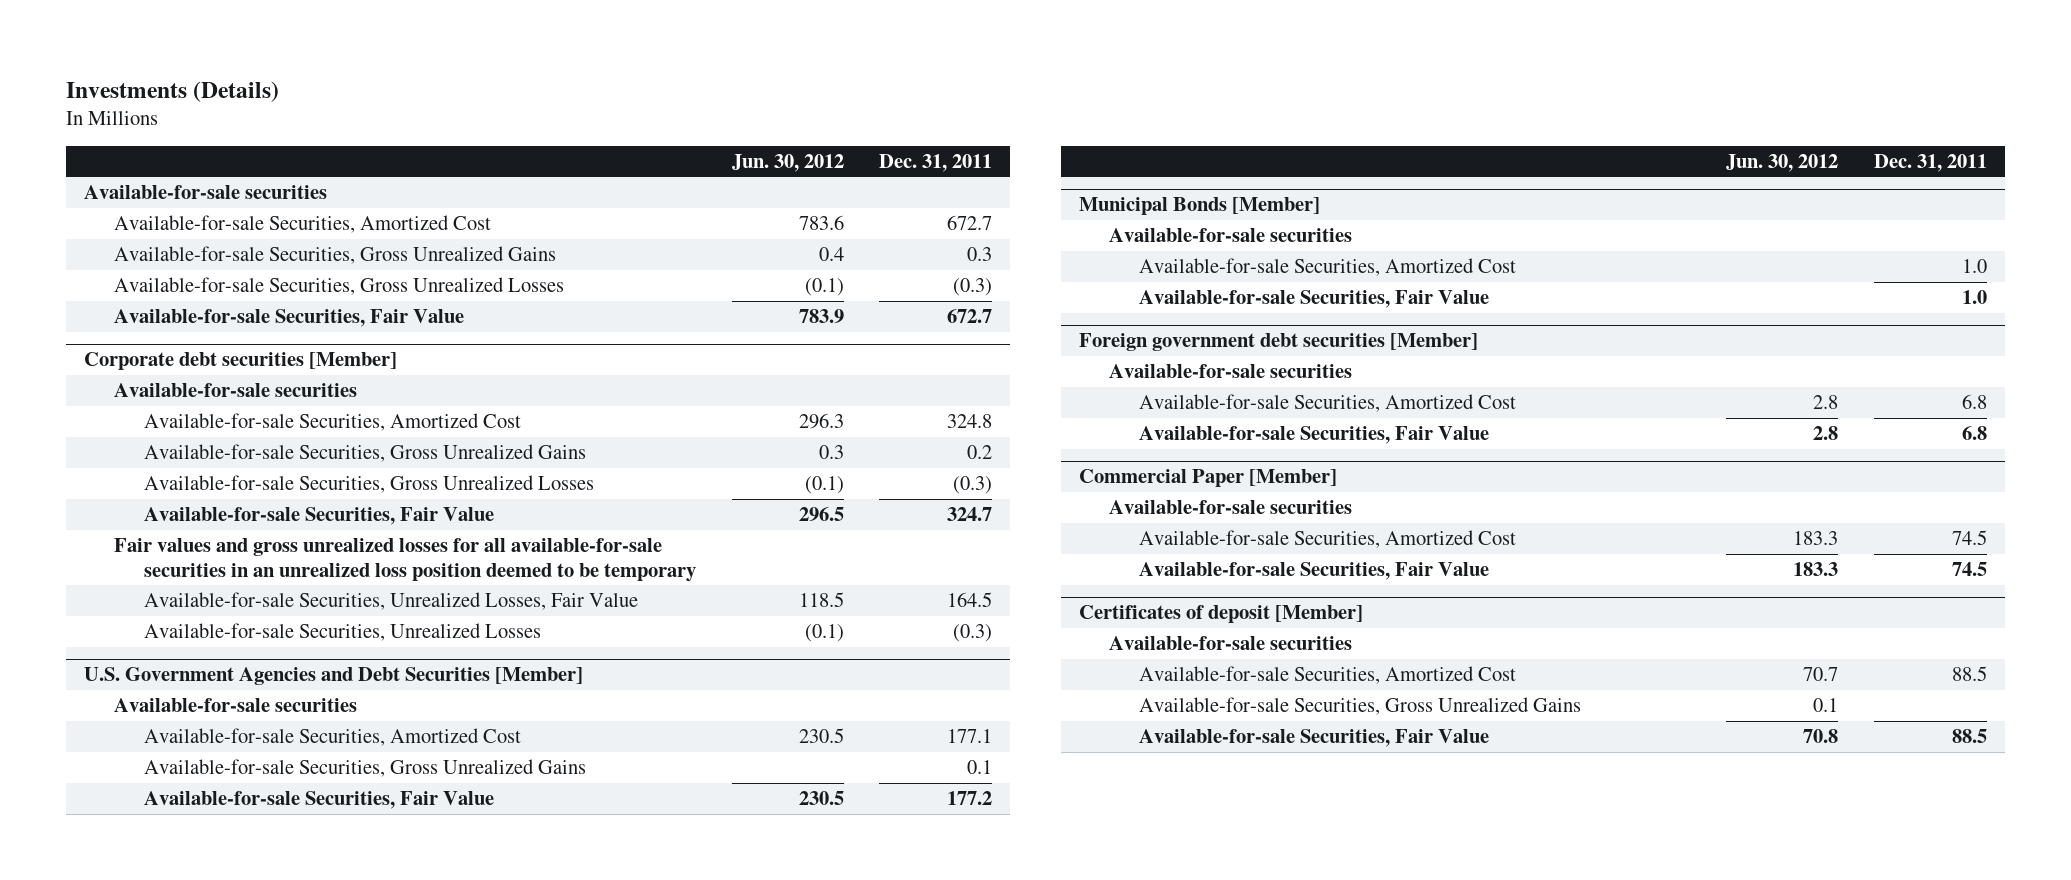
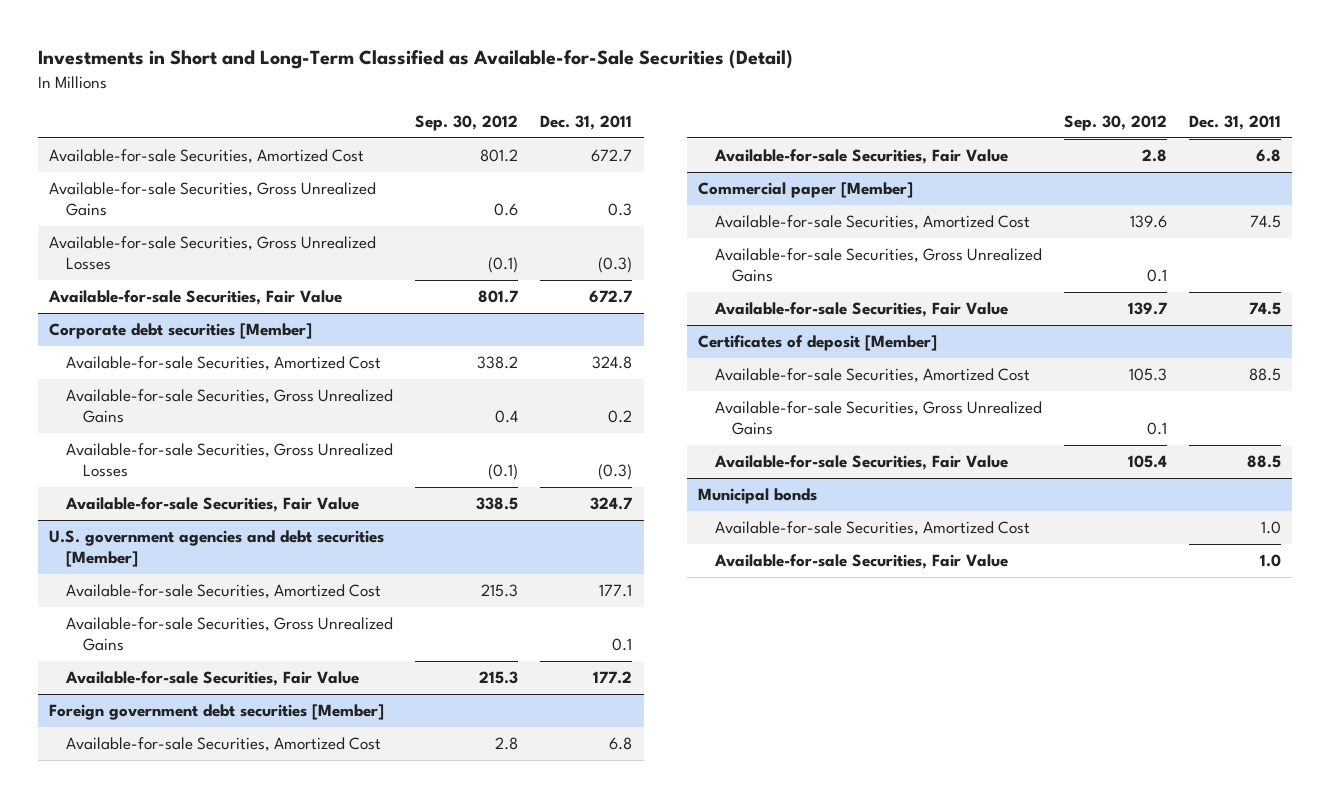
[66,80,280,102] Investments (Details) -> [37,50,793,70] Investments in Short and Long-Term Classified as Available-for-Sale Securities (Detail)
[731,153,844,172] Jun. 30, 2012 -> none
none -> [415,114,519,131] Sep. 30, 2012
[83,185,327,200] Available-for-sale securities -> none
[113,383,357,398] Available-for-sale securities -> none
[113,538,696,582] Fair values and gross unrealized losses for all available-for-sale securities in an unrealized loss position deemed to be temporary -> none
[143,592,638,611] Available-for-sale Securities, Unrealized Losses, Fair Value -> none
[143,623,541,642] Available-for-sale Securities, Unrealized Losses -> none
[113,698,357,713] Available-for-sale securities -> none
[83,667,583,686] U.S. Government Agencies and Debt Securities [Member] -> [48,530,384,568] U.S. government agencies and debt securities [Member]
[1078,197,1320,216] Municipal Bonds [Member] -> none
[1108,228,1352,243] Available-for-sale securities -> none
[1138,258,1516,277] Available-for-sale Securities, Amortized Cost -> none
[1138,290,1489,309] Available-for-sale Securities, Fair Value -> none
[1108,364,1352,379] Available-for-sale securities -> none
[1108,500,1352,515] Available-for-sale securities -> none
[1078,469,1337,488] Commercial Paper [Member] -> [697,182,913,199] Commercial paper [Member]
none -> [714,248,1042,283] Available-for-sale Securities, Gross Unrealized Gains
[1108,636,1352,651] Available-for-sale securities -> none
none -> [697,488,817,505] Municipal bonds
none -> [714,521,1030,537] Available-for-sale Securities, Amortized Cost
none -> [713,554,1008,570] Available-for-sale Securities, Fair Value

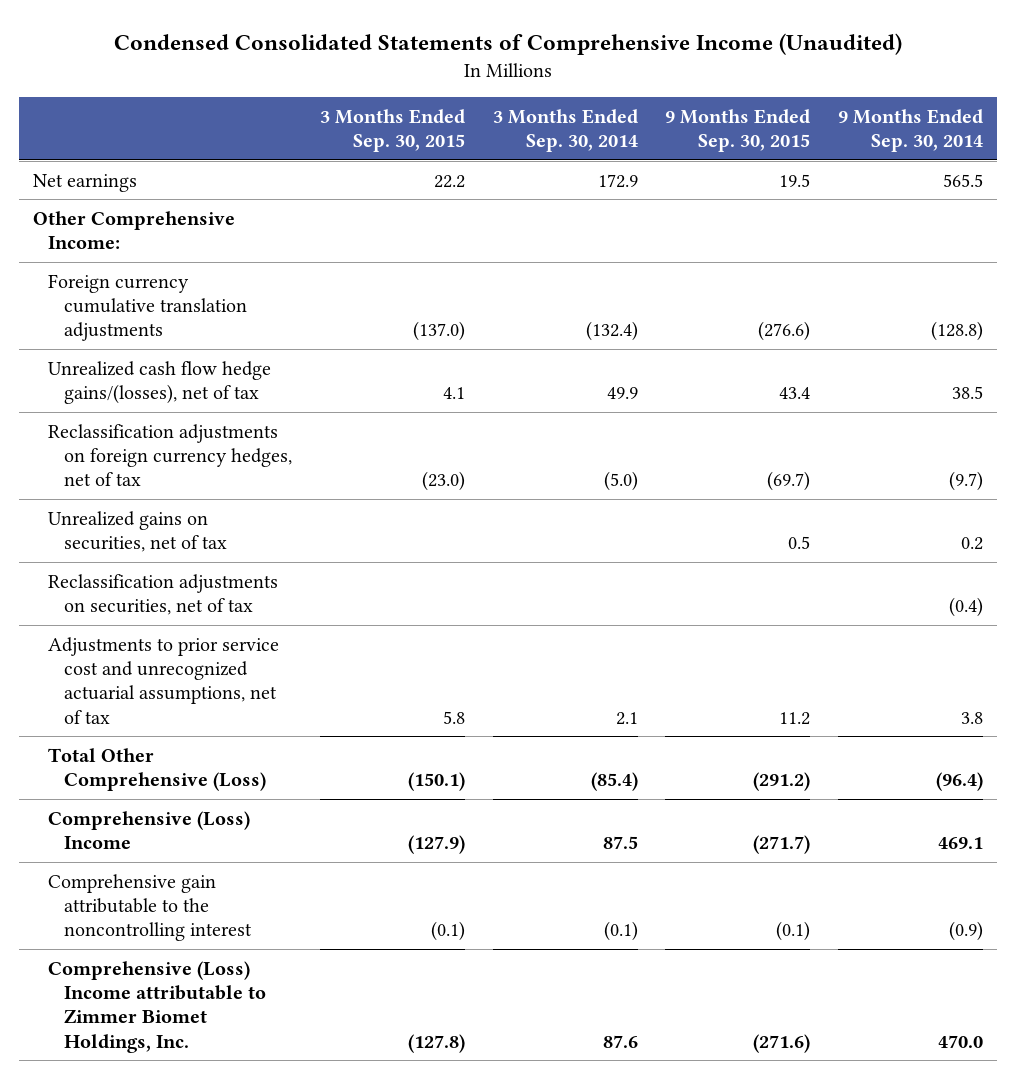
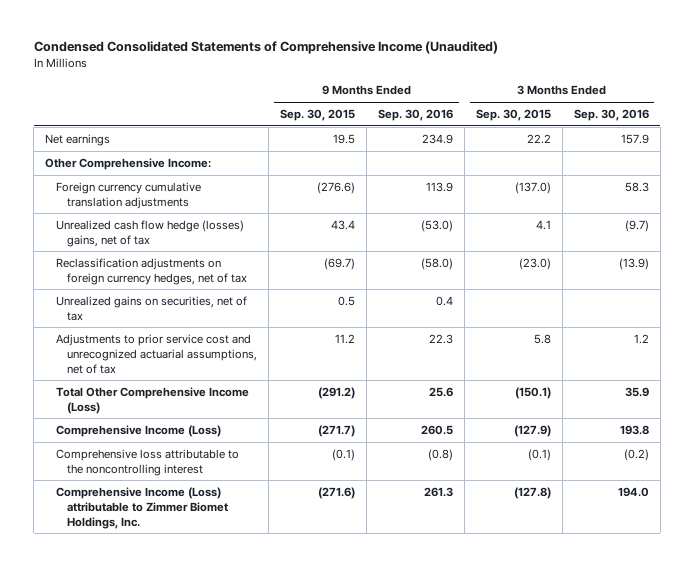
[492,108,638,153] 3 Months Ended Sep. 30, 2014 -> none
[837,108,983,153] 9 Months Ended Sep. 30, 2014 -> none
none -> [378,108,454,121] Sep. 30, 2016
none -> [573,108,649,121] Sep. 30, 2016
[48,360,272,404] Unrealized cash flow hedge gains/(losses), net of tax -> [56,219,245,247] Unrealized cash flow hedge (losses) gains, net of tax
[48,573,279,615] Reclassification adjustments on securities, net of tax -> none
[48,747,267,791] Total Other Comprehensive (Loss) -> [56,386,250,414] Total Other Comprehensive Income (Loss)
[48,810,251,849] Comprehensive (Loss) Income -> [56,424,222,437] Comprehensive Income (Loss)
[48,873,253,942] Comprehensive gain attributable to the noncontrolling interest -> [56,448,240,476] Comprehensive loss attributable to the noncontrolling interest
[48,960,267,1053] Comprehensive (Loss) Income attributable to Zimmer Biomet Holdings, Inc. -> [56,486,229,529] Comprehensive Income (Loss) attributable to Zimmer Biomet Holdings, Inc.

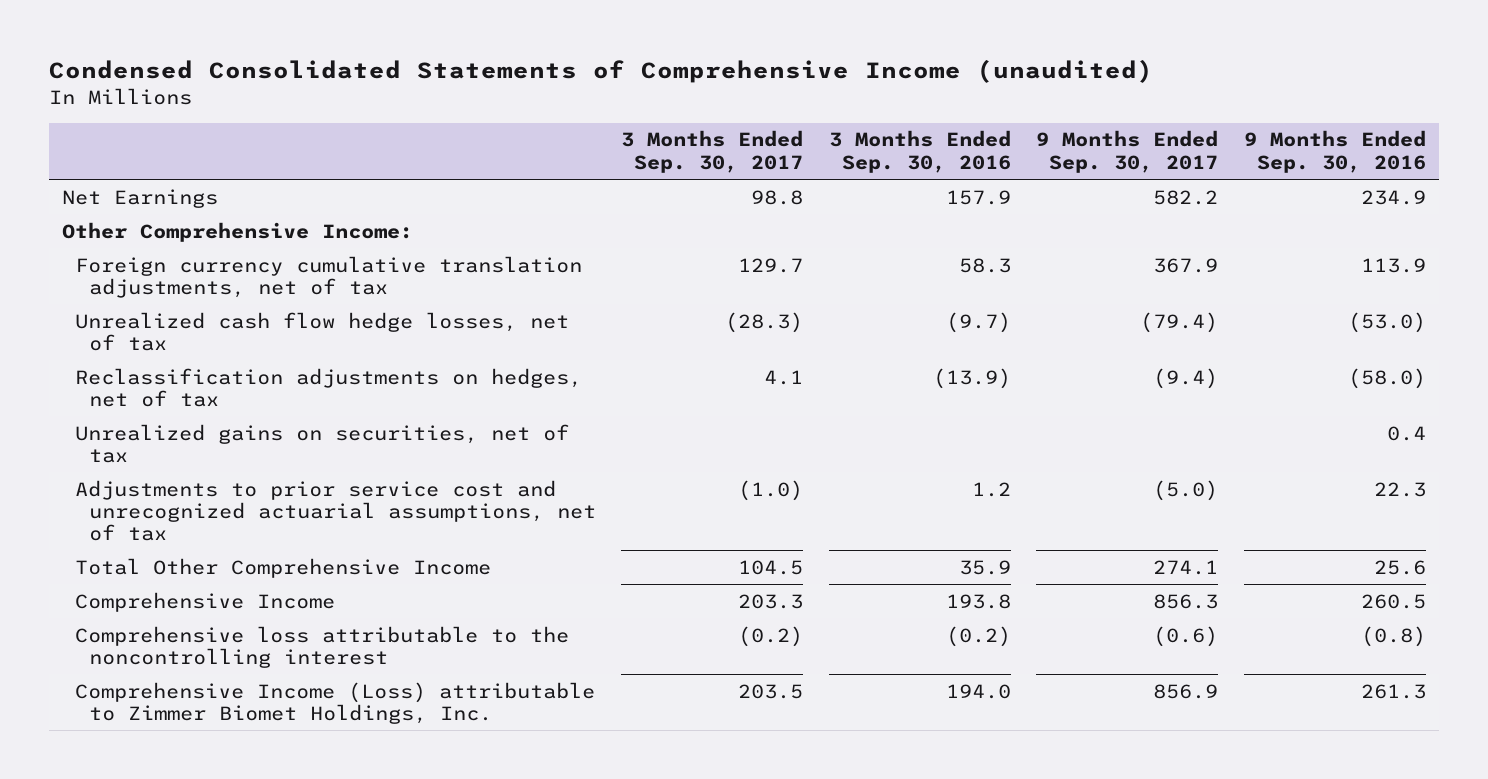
[33,41,498,55] Condensed Consolidated Statements of Comprehensive Income (Unaudited) -> [48,59,1153,84] Condensed Consolidated Statements of Comprehensive Income (unaudited)
[280,108,356,121] Sep. 30, 2015 -> none
[475,108,551,121] Sep. 30, 2015 -> none
none -> [621,130,804,173] 3 Months Ended Sep. 30, 2017
none -> [1036,130,1219,173] 9 Months Ended Sep. 30, 2017
[45,133,111,146] Net earnings -> [61,188,218,208] Net Earnings
[56,181,202,209] Foreign currency cumulative translation adjustments -> [75,255,583,298] Foreign currency cumulative translation adjustments, net of tax
[56,219,245,247] Unrealized cash flow hedge (losses) gains, net of tax -> [75,311,570,351] Unrealized cash flow hedge losses, net of tax
[56,257,248,285] Reclassification adjustments on foreign currency hedges, net of tax -> [75,367,583,407] Reclassification adjustments on hedges, net of tax
[56,386,250,414] Total Other Comprehensive Income (Loss) -> [75,557,492,578] Total Other Comprehensive Income
[56,424,222,437] Comprehensive Income (Loss) -> [75,591,336,612] Comprehensive Income

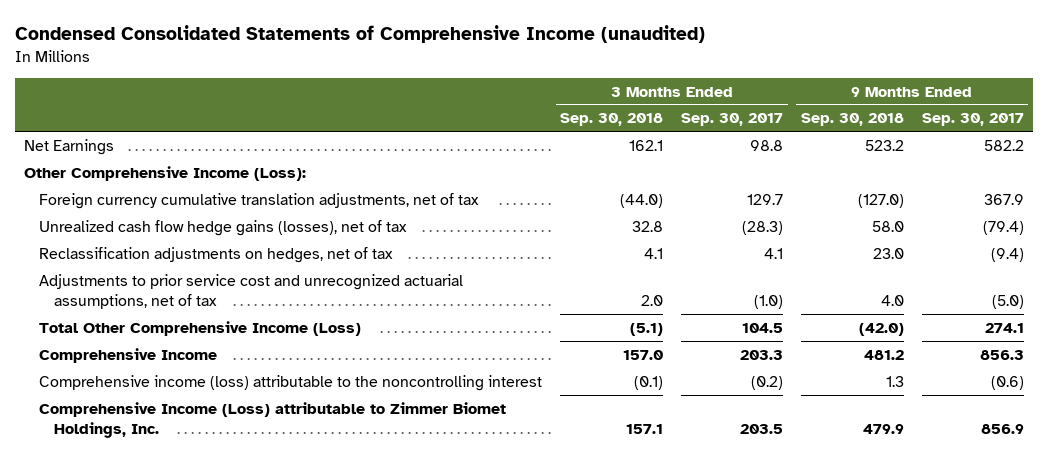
[828,130,1011,173] 3 Months Ended Sep. 30, 2016 -> none
[1244,130,1427,173] 9 Months Ended Sep. 30, 2016 -> none
none -> [560,113,664,127] Sep. 30, 2018
none -> [800,113,904,127] Sep. 30, 2018
[61,221,413,242] Other Comprehensive Income: -> [24,165,307,181] Other Comprehensive Income (Loss):
[75,311,570,351] Unrealized cash flow hedge losses, net of tax -> [39,219,408,236] Unrealized cash flow hedge gains (losses), net of tax
[75,423,570,463] Unrealized gains on securities, net of tax -> none
[75,557,492,578] Total Other Comprehensive Income -> [39,320,362,336] Total Other Comprehensive Income (Loss)
[75,625,570,668] Comprehensive loss attributable to the noncontrolling interest -> [39,374,543,391] Comprehensive income (loss) attributable to the noncontrolling interest

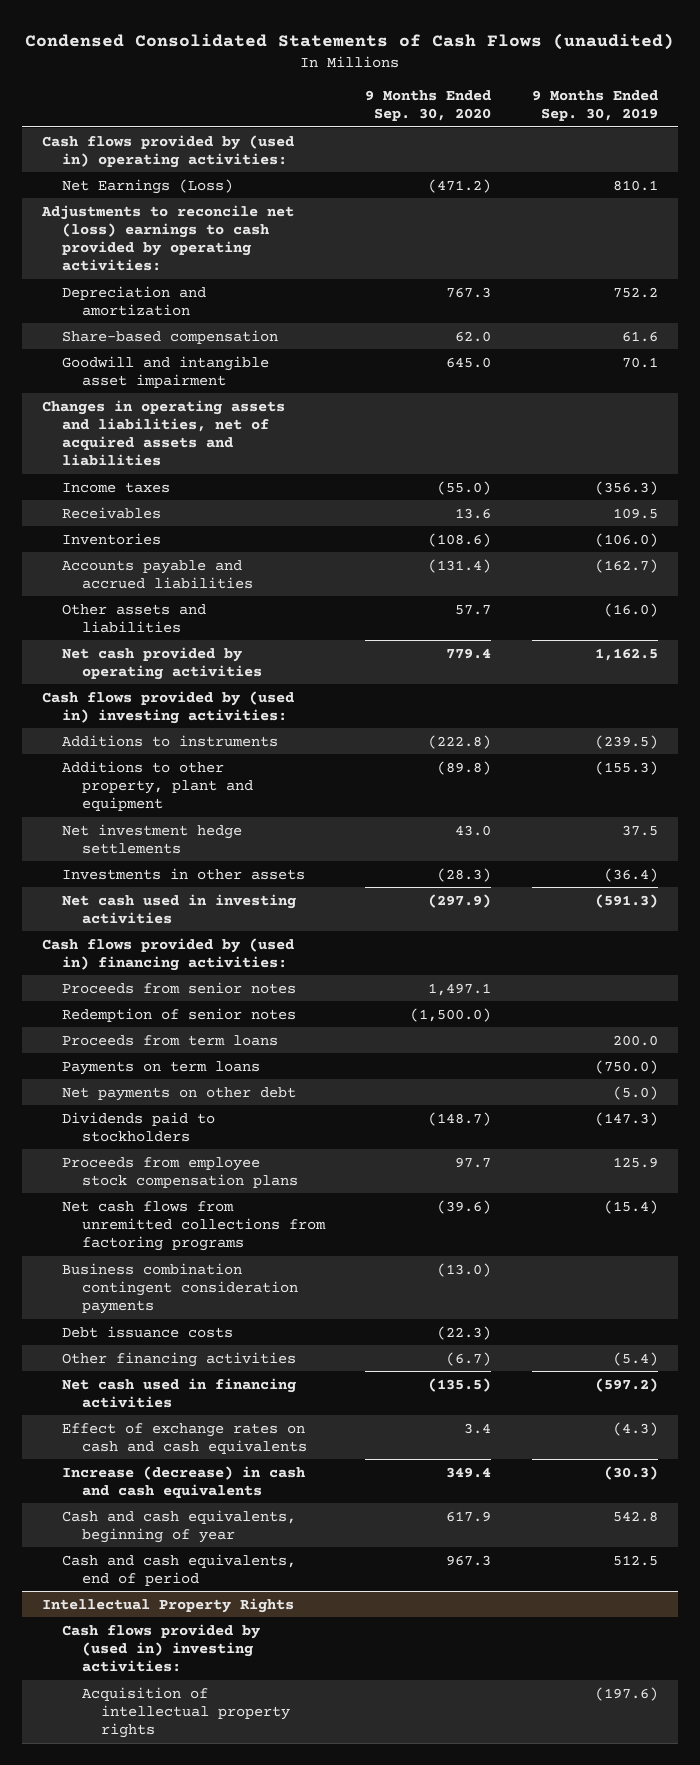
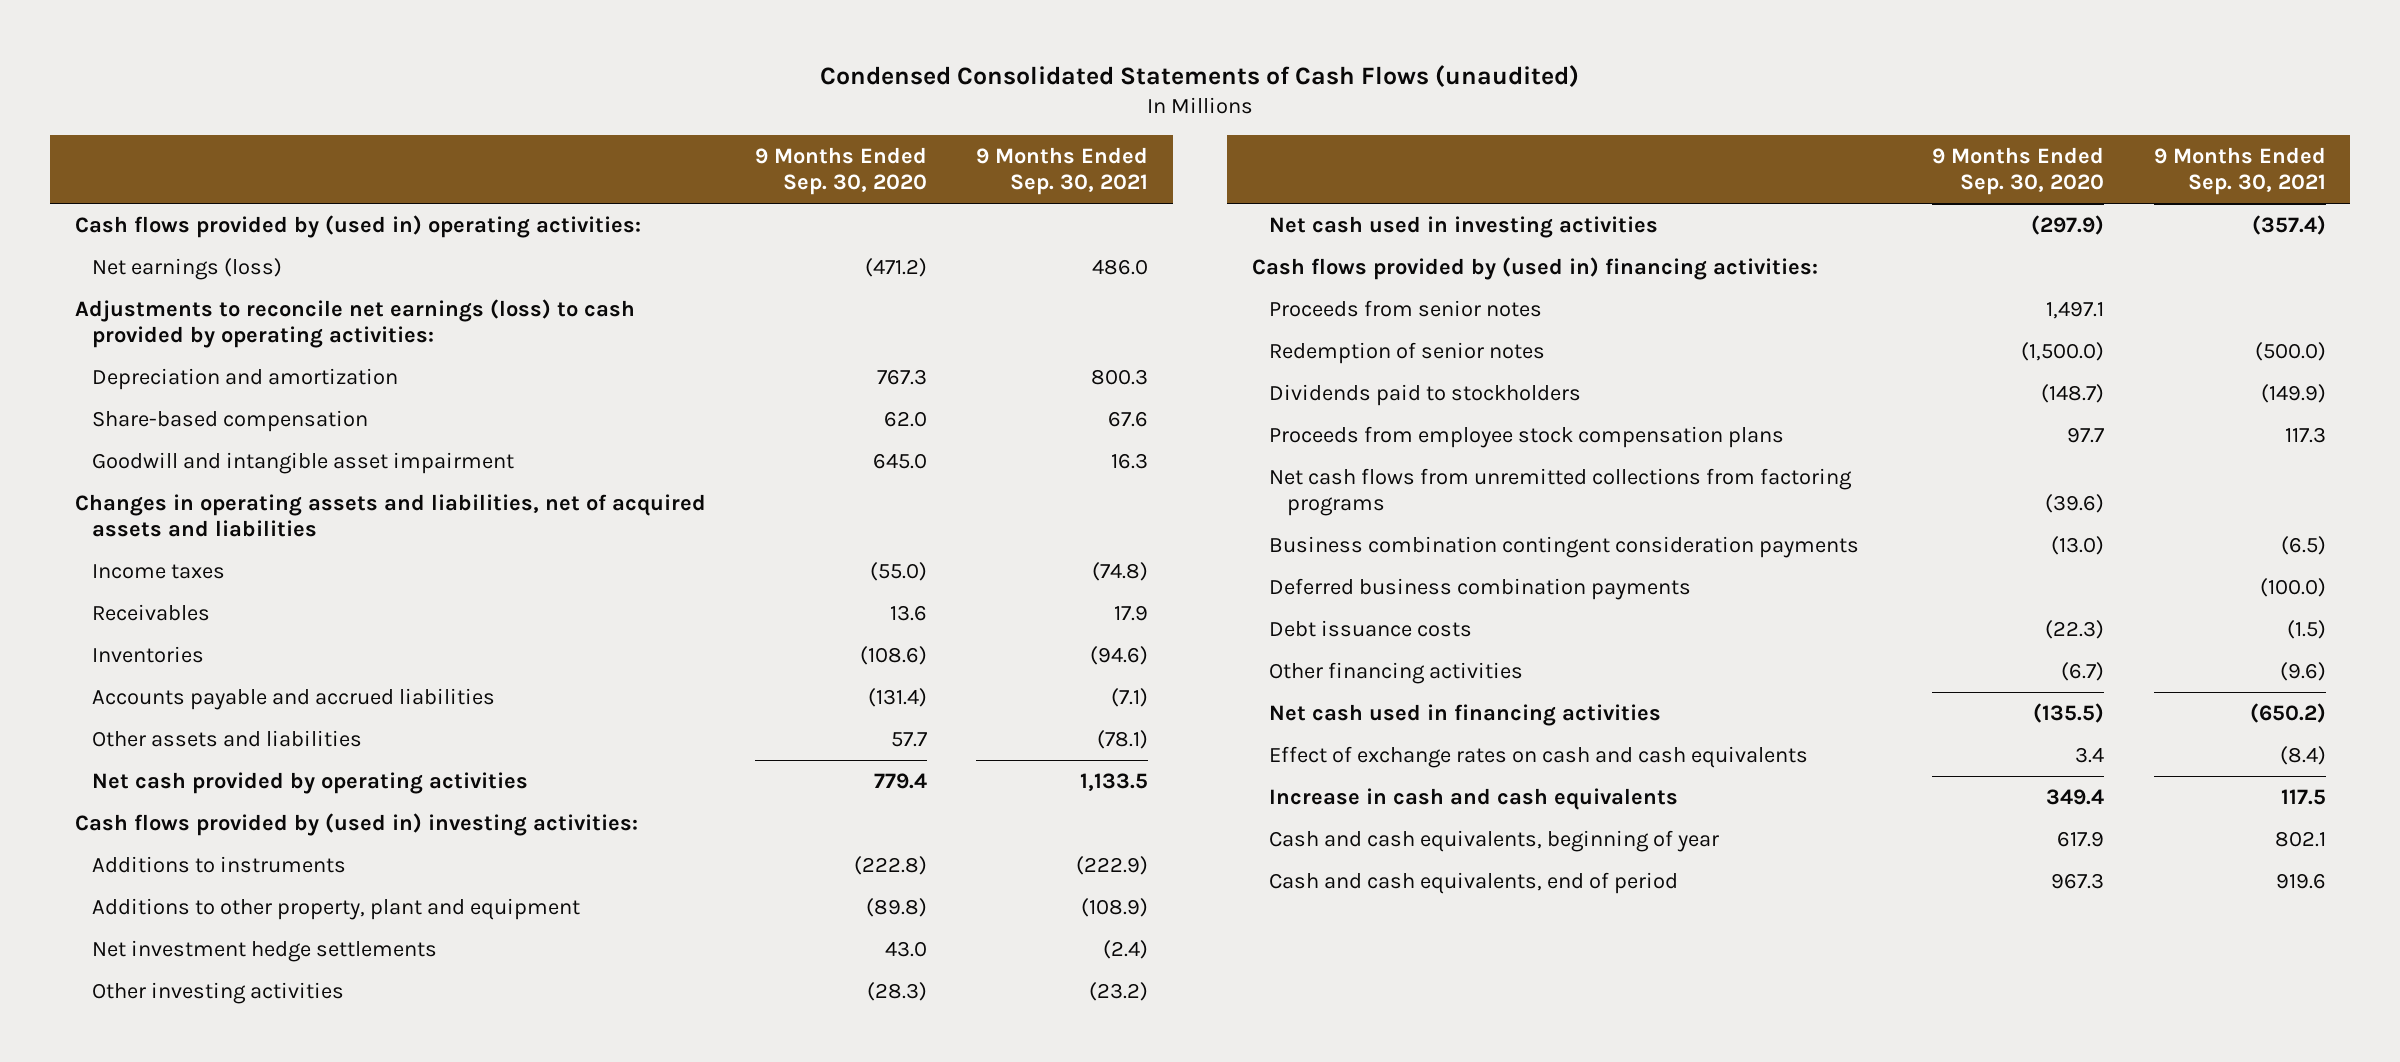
[531,89,658,121] 9 Months Ended Sep. 30, 2019 -> none
none -> [976,146,1149,196] 9 Months Ended Sep. 30, 2021
[61,178,233,194] Net Earnings (Loss) -> [92,257,283,280] Net earnings (loss)
[41,204,295,272] Adjustments to reconcile net (loss) earnings to cash provided by operating activities: -> [74,298,635,349] Adjustments to reconcile net earnings (loss) to cash provided by operating activities:
[61,867,305,880] Investments in other assets -> [92,981,345,1004] Other investing activities
[61,1034,278,1046] Proceeds from term loans -> none
[61,1060,260,1075] Payments on term loans -> none
[61,1086,296,1101] Net payments on other debt -> none
none -> [1269,577,1692,600] Deferred business combination payments
[61,1465,305,1498] Increase (decrease) in cash and cash equivalents -> [1269,787,1679,810] Increase in cash and cash equivalents
[42,1597,295,1613] Intellectual Property Rights -> none
[61,1623,260,1672] Cash flows provided by (used in) investing activities: -> none
[81,1686,291,1738] Acquisition of intellectual property rights -> none

